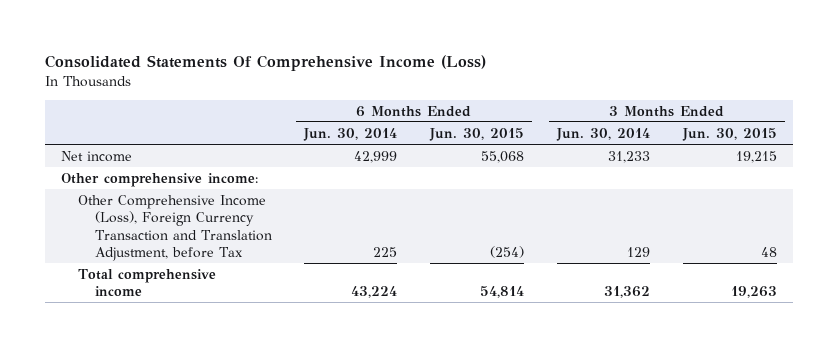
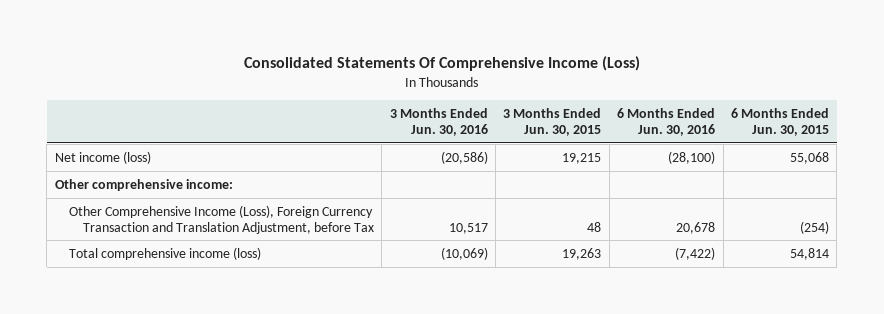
[303,127,398,141] Jun. 30, 2014 -> none
[555,127,650,141] Jun. 30, 2014 -> none
none -> [389,108,488,137] 3 Months Ended Jun. 30, 2016
none -> [617,108,716,137] 6 Months Ended Jun. 30, 2016
[61,150,133,162] Net income -> [54,150,151,164] Net income (loss)
[77,268,216,297] Total comprehensive income -> [68,246,261,260] Total comprehensive income (loss)

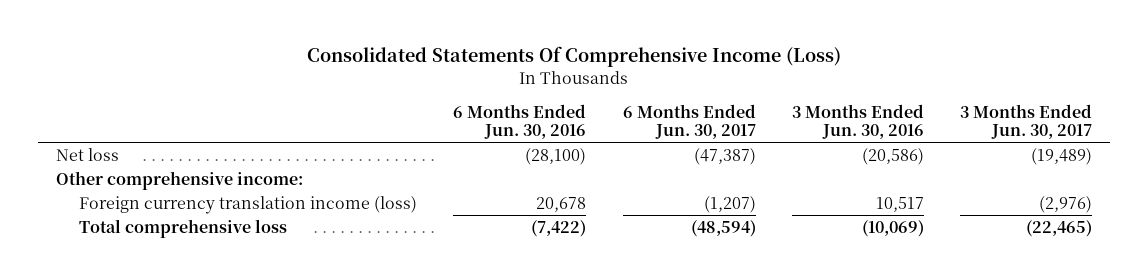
[503,108,602,137] 3 Months Ended Jun. 30, 2015 -> none
[731,108,830,137] 6 Months Ended Jun. 30, 2015 -> none
none -> [622,103,756,139] 6 Months Ended Jun. 30, 2017
none -> [959,103,1092,139] 3 Months Ended Jun. 30, 2017
[54,150,151,164] Net income (loss) -> [55,147,119,161] Net loss
[68,204,374,234] Other Comprehensive Income (Loss), Foreign Currency Transaction and Translation Adjustment, before Tax -> [79,195,418,214] Foreign currency translation income (loss)
[68,246,261,260] Total comprehensive income (loss) -> [79,218,288,238] Total comprehensive loss

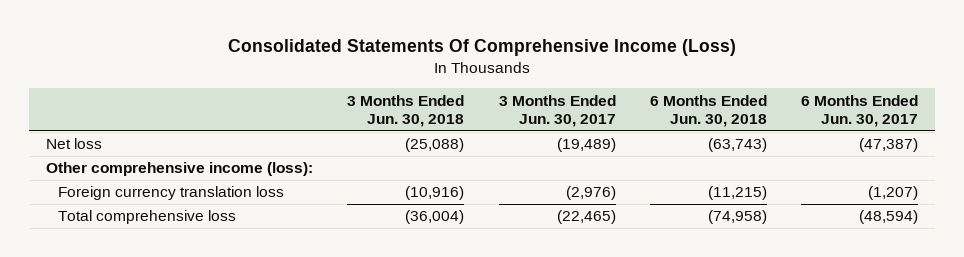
[453,103,587,139] 6 Months Ended Jun. 30, 2016 -> none
[791,103,924,139] 3 Months Ended Jun. 30, 2016 -> none
none -> [347,94,465,127] 3 Months Ended Jun. 30, 2018
none -> [649,94,767,127] 6 Months Ended Jun. 30, 2018
[55,170,303,190] Other comprehensive income: -> [45,162,313,177] Other comprehensive income (loss):
[79,195,418,214] Foreign currency translation income (loss) -> [57,186,284,201] Foreign currency translation loss

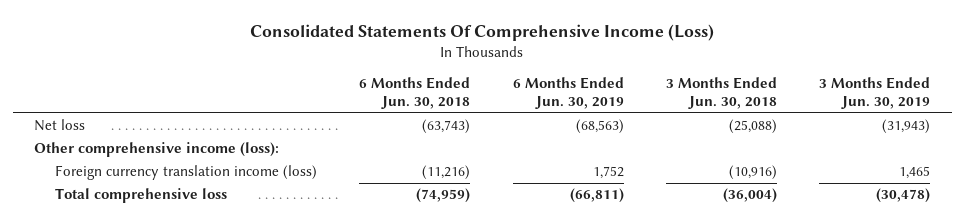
[498,94,616,127] 3 Months Ended Jun. 30, 2017 -> none
[801,94,919,127] 6 Months Ended Jun. 30, 2017 -> none
none -> [512,77,624,110] 6 Months Ended Jun. 30, 2019
none -> [819,77,931,110] 3 Months Ended Jun. 30, 2019
[57,186,284,201] Foreign currency translation loss -> [55,165,318,181] Foreign currency translation income (loss)
[707,186,767,201] (11,215) -> [422,165,471,181] (11,216)
[707,210,767,225] (74,958) -> [416,188,471,204] (74,959)

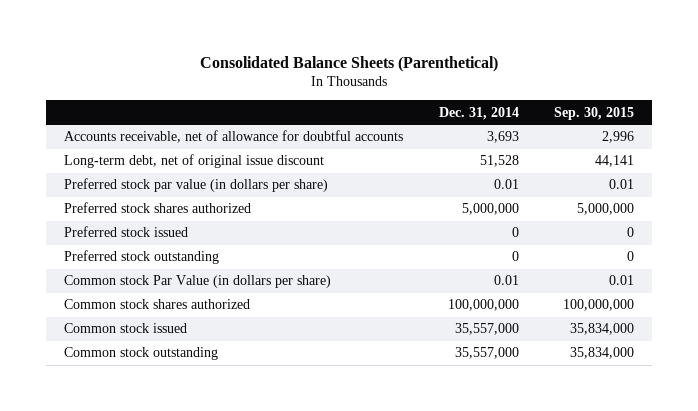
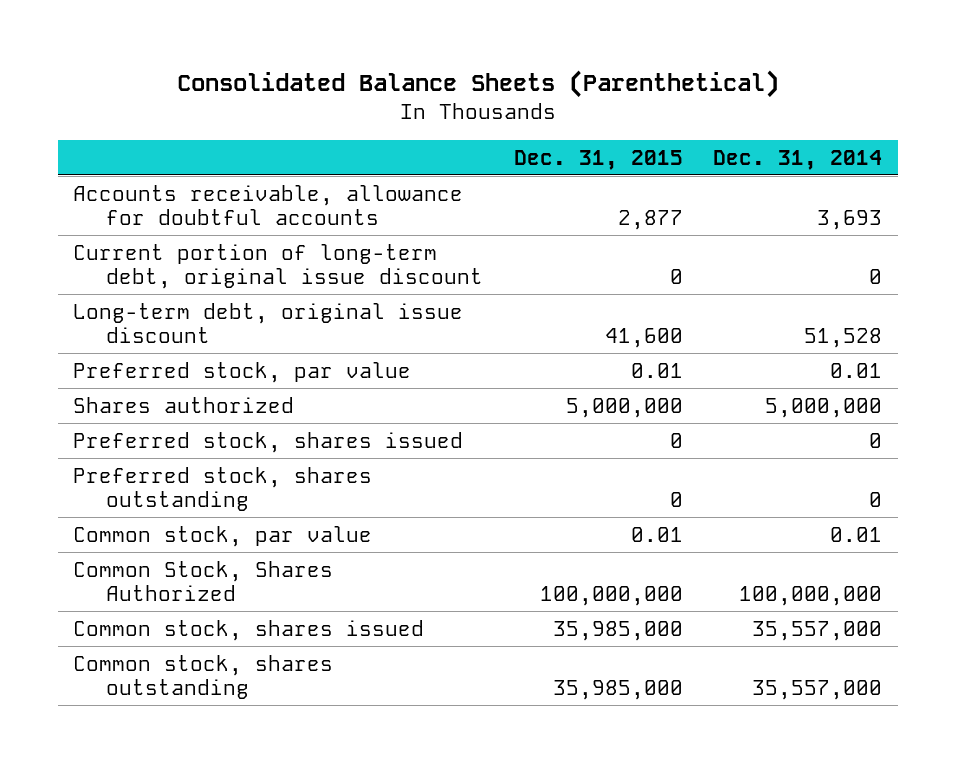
[554,106,635,120] Sep. 30, 2015 -> none
none -> [513,149,683,170] Dec. 31, 2015
[63,130,403,144] Accounts receivable, net of allowance for doubtful accounts -> [73,184,464,226] Accounts receivable, allowance for doubtful accounts
none -> [73,243,483,290] Current portion of long-term debt, original issue discount
[63,154,324,169] Long-term debt, net of original issue discount -> [73,302,464,344] Long-term debt, original issue discount
[63,178,328,193] Preferred stock par value (in dollars per share) -> [73,361,412,383] Preferred stock, par value
[63,202,251,214] Preferred stock shares authorized -> [73,396,295,413] Shares authorized
[63,226,188,238] Preferred stock issued -> [73,431,464,453] Preferred stock, shares issued
[63,250,219,265] Preferred stock outstanding -> [73,466,373,512] Preferred stock, shares outstanding
[63,275,331,289] Common stock Par Value (in dollars per share) -> [73,525,373,547] Common stock, par value
[63,299,250,310] Common stock shares authorized -> [73,560,334,602] Common Stock, Shares Authorized
[63,323,187,334] Common stock issued -> [73,619,425,641] Common stock, shares issued
[63,347,218,361] Common stock outstanding -> [73,654,334,700] Common stock, shares outstanding

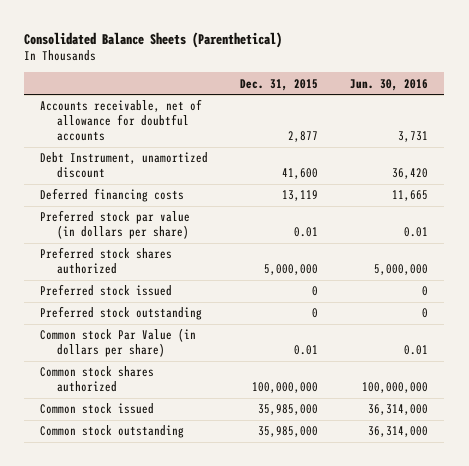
[713,149,883,170] Dec. 31, 2014 -> none
none -> [350,78,429,91] Jun. 30, 2016
[73,243,483,290] Current portion of long-term debt, original issue discount -> none
[73,184,464,226] Accounts receivable, allowance for doubtful accounts -> [40,99,203,142] Accounts receivable, net of allowance for doubtful accounts
[73,302,464,344] Long-term debt, original issue discount -> [40,152,209,179] Debt Instrument, unamortized discount
none -> [40,188,185,203] Deferred financing costs
[73,361,412,383] Preferred stock, par value -> [40,210,191,240] Preferred stock par value (in dollars per share)
[73,396,295,413] Shares authorized -> [40,247,173,275] Preferred stock shares authorized
[73,431,464,453] Preferred stock, shares issued -> [40,284,173,297] Preferred stock issued
[73,466,373,512] Preferred stock, shares outstanding -> [40,306,203,321] Preferred stock outstanding
[73,525,373,547] Common stock, par value -> [40,328,197,358] Common stock Par Value (in dollars per share)
[73,560,334,602] Common Stock, Shares Authorized -> [40,366,155,393] Common stock shares authorized
[73,619,425,641] Common stock, shares issued -> [40,403,155,415] Common stock issued
[73,654,334,700] Common stock, shares outstanding -> [40,425,185,439] Common stock outstanding

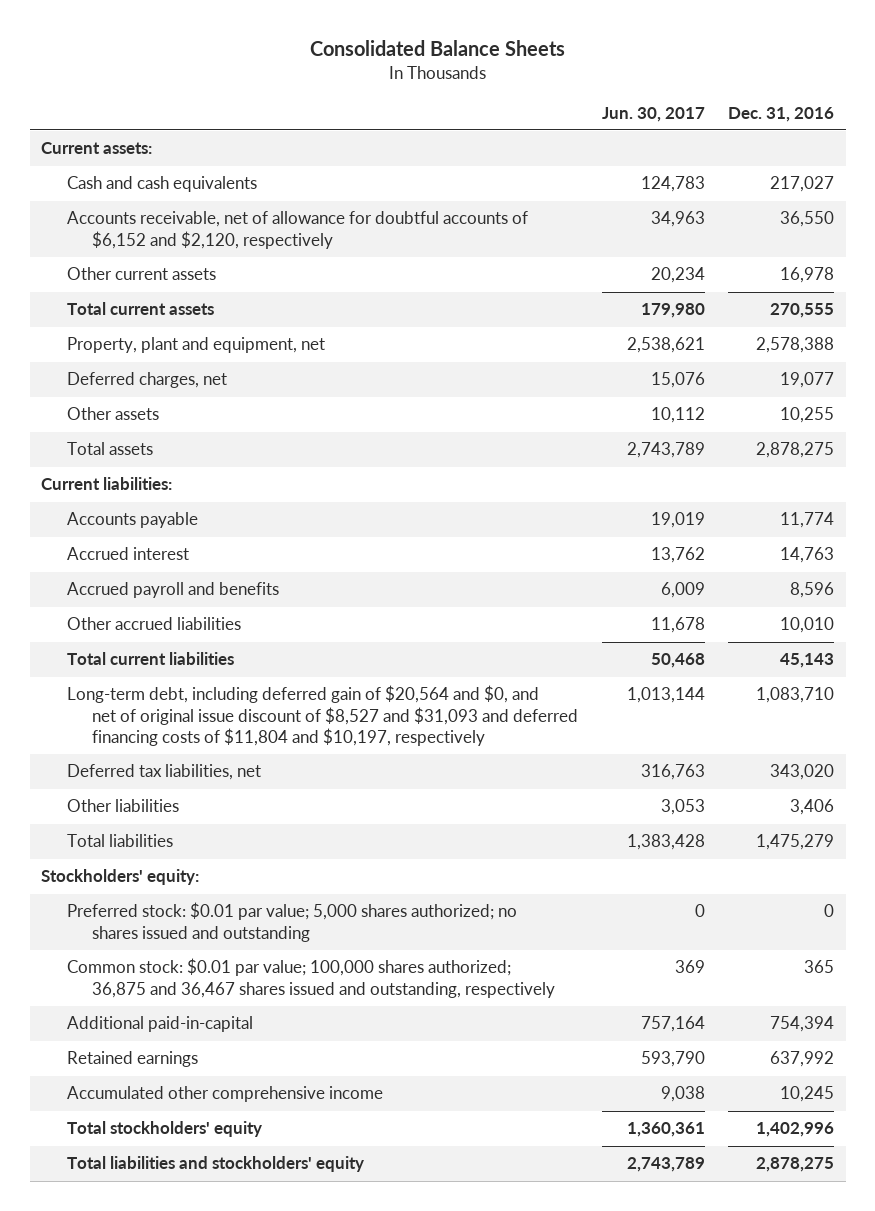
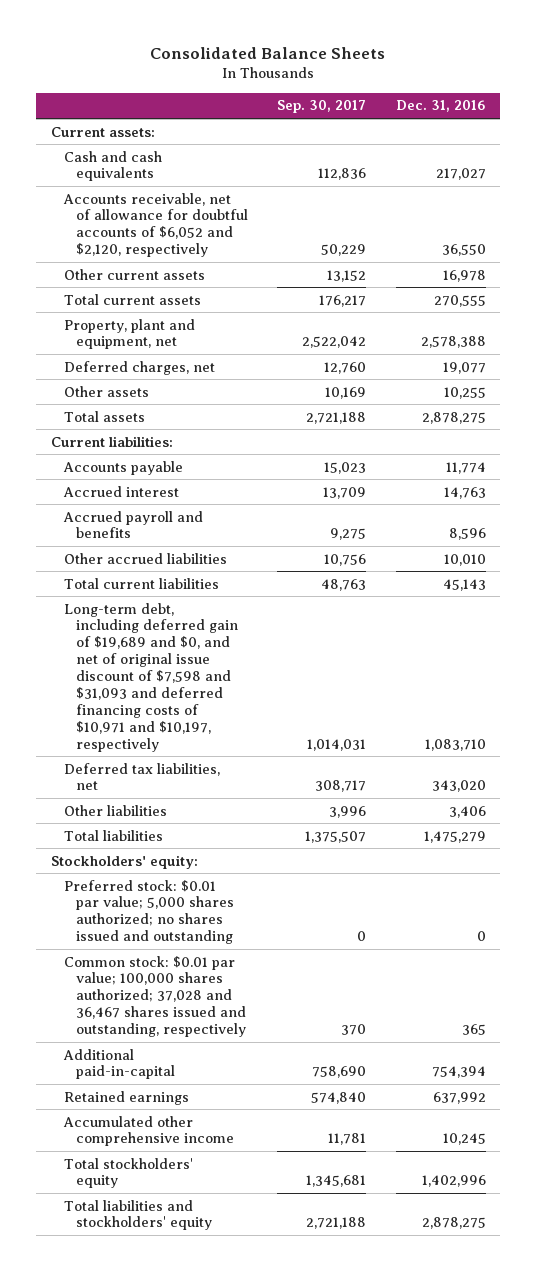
[601,106,705,122] Jun. 30, 2017 -> none
none -> [277,100,367,114] Sep. 30, 2017
[66,211,528,249] Accounts receivable, net of allowance for doubtful accounts of $6,152 and $2,120, respectively -> [62,192,249,258] Accounts receivable, net of allowance for doubtful accounts of $6,052 and $2,120, respectively
[66,685,579,746] Long-term debt, including deferred gain of $20,564 and $0, and net of original issue discount of $8,527 and $31,093 and deferred financing costs of $11,804 and $10,197, respectively -> [63,602,239,752] Long-term debt, including deferred gain of $19,689 and $0, and net of original issue discount of $7,598 and $31,093 and deferred financing costs of $10,971 and $10,197, respectively
[66,958,556,998] Common stock: $0.01 par value; 100,000 shares authorized; 36,875 and 36,467 shares issued and outstanding, respectively -> [63,955,247,1038] Common stock: $0.01 par value; 100,000 shares authorized; 37,028 and 36,467 shares issued and outstanding, respectively

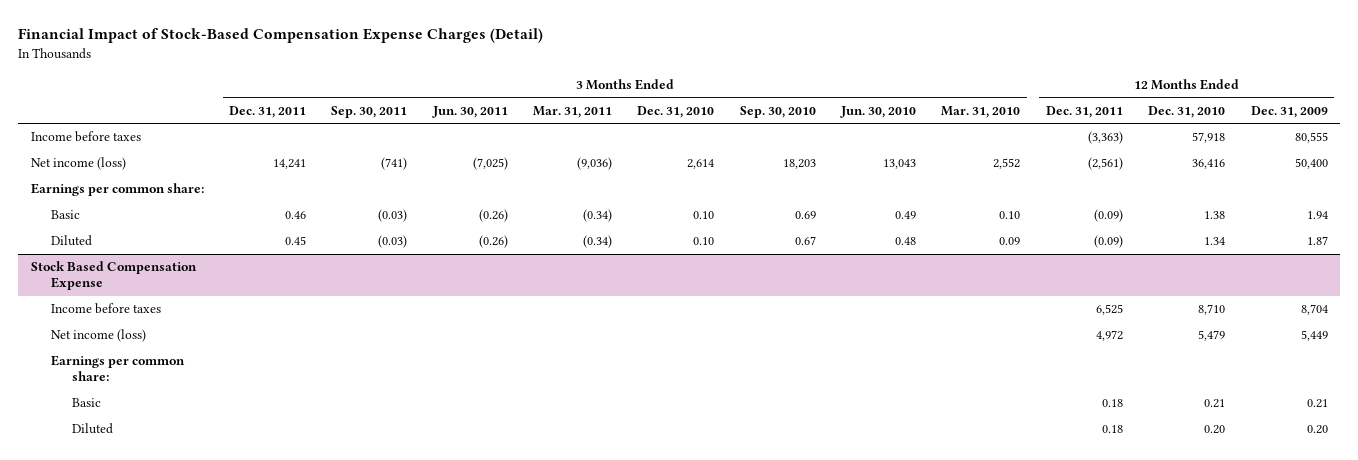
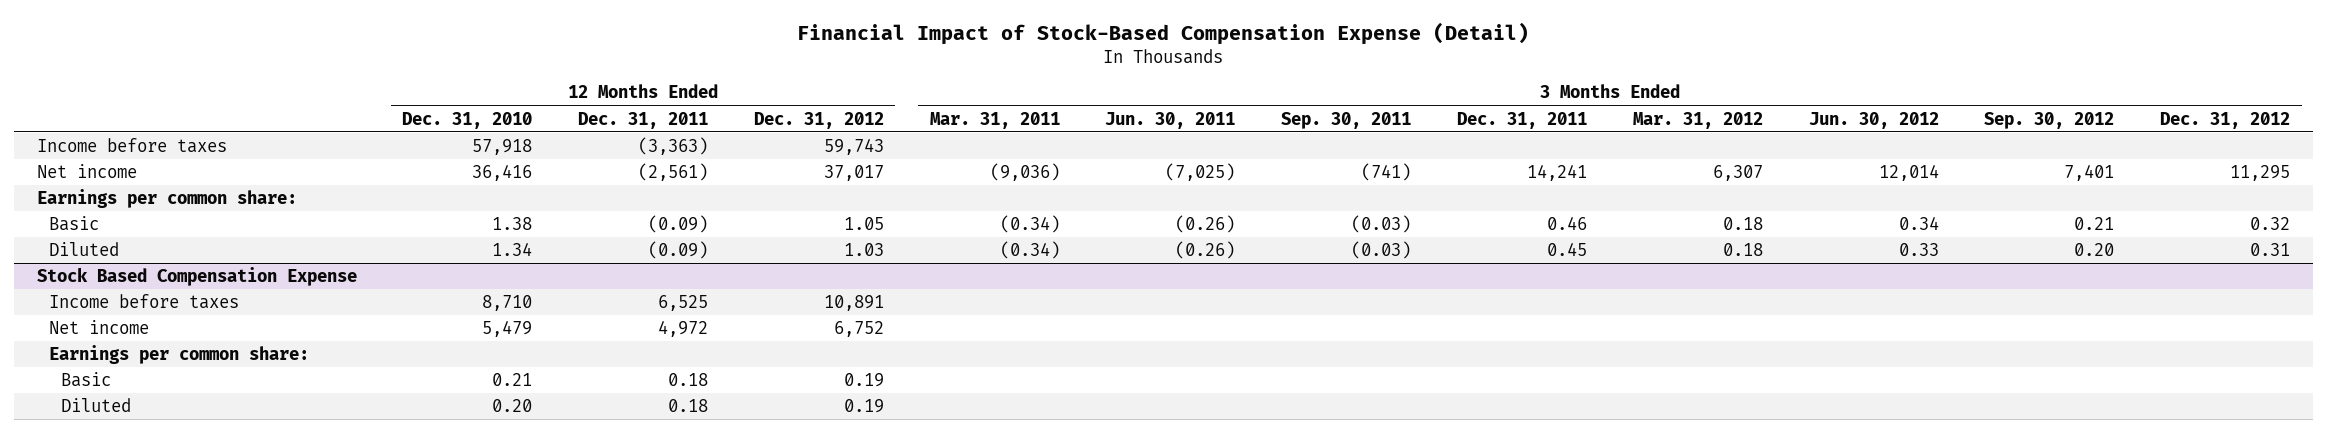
[17,28,543,44] Financial Impact of Stock-Based Compensation Expense Charges (Detail) -> [797,21,1530,45] Financial Impact of Stock-Based Compensation Expense (Detail)
[637,105,715,118] Dec. 31, 2010 -> none
[739,105,816,118] Sep. 30, 2010 -> none
[840,105,917,118] Jun. 30, 2010 -> none
[941,105,1021,118] Mar. 31, 2010 -> none
[1250,105,1328,118] Dec. 31, 2009 -> none
none -> [753,111,884,129] Dec. 31, 2012
none -> [1632,111,1763,129] Mar. 31, 2012
none -> [1808,111,1939,129] Jun. 30, 2012
none -> [1984,111,2115,129] Sep. 30, 2012
none -> [2160,111,2291,129] Dec. 31, 2012
[30,157,126,171] Net income (loss) -> [36,163,137,178] Net income
[51,329,147,343] Net income (loss) -> [48,319,149,334] Net income

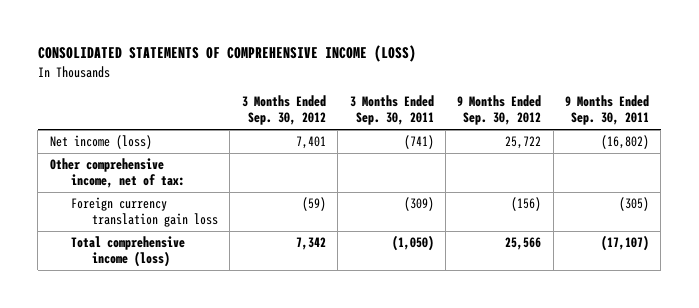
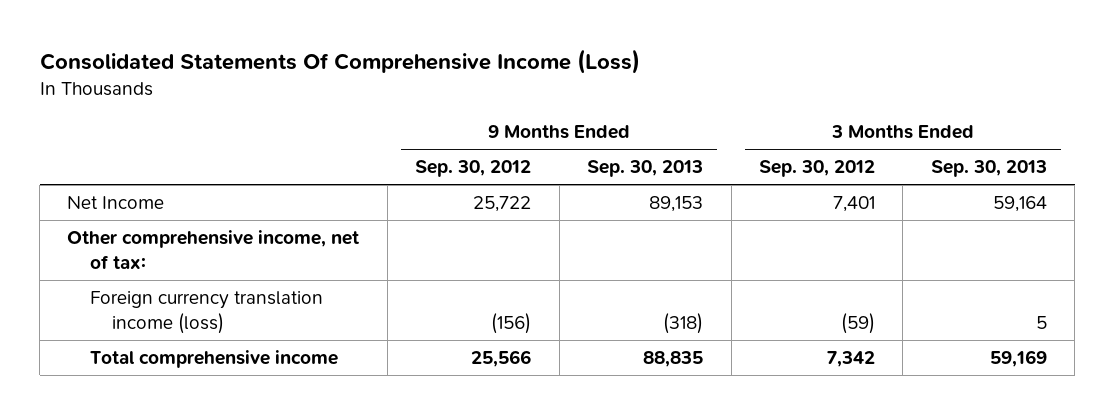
[37,45,416,63] CONSOLIDATED STATEMENTS OF COMPREHENSIVE INCOME (LOSS) -> [39,49,640,75] Consolidated Statements Of Comprehensive Income (Loss)
[349,95,434,126] 3 Months Ended Sep. 30, 2011 -> none
[565,95,650,126] 9 Months Ended Sep. 30, 2011 -> none
none -> [587,160,704,178] Sep. 30, 2013
none -> [930,160,1047,178] Sep. 30, 2013
[49,135,152,150] Net income (loss) -> [67,196,165,210] Net Income
[70,197,219,228] Foreign currency translation gain loss -> [89,291,323,334] Foreign currency translation income (loss)
[70,236,185,268] Total comprehensive income (loss) -> [89,350,338,369] Total comprehensive income

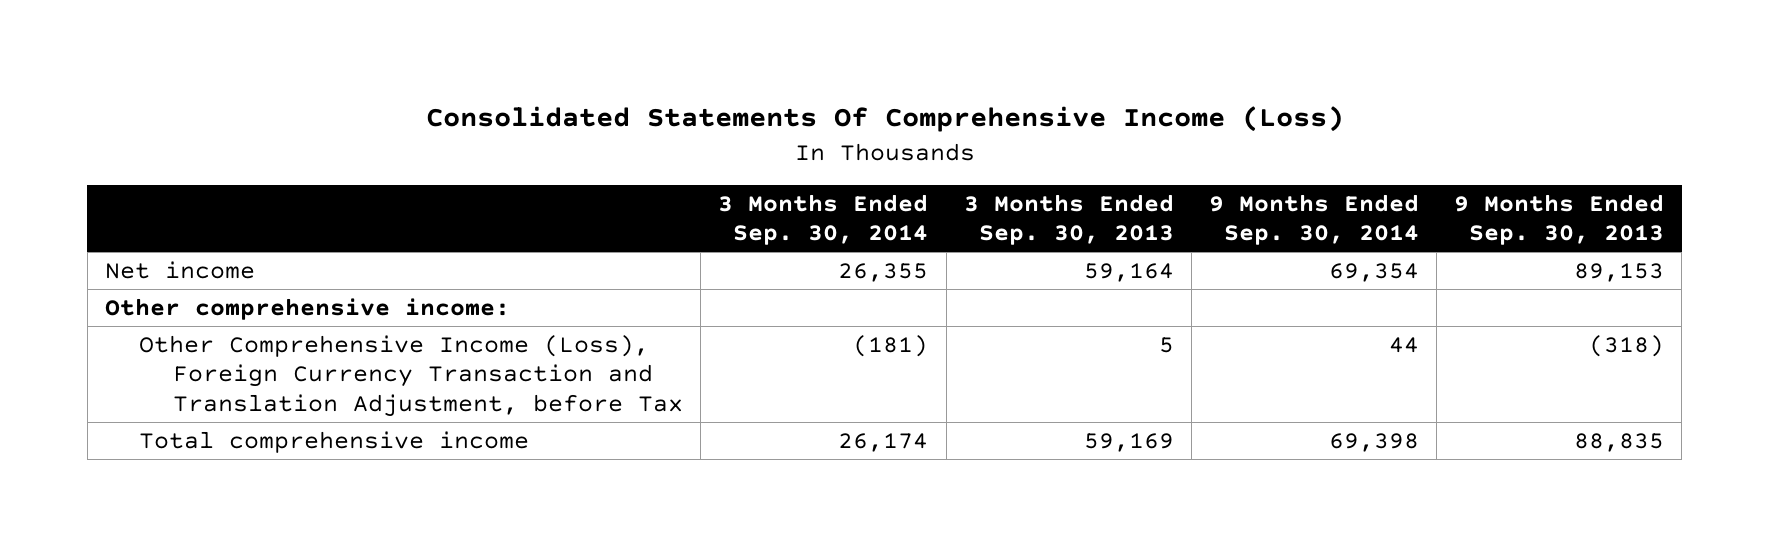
[415,160,532,178] Sep. 30, 2012 -> none
[758,160,875,178] Sep. 30, 2012 -> none
none -> [718,193,929,246] 3 Months Ended Sep. 30, 2014
none -> [1208,193,1419,246] 9 Months Ended Sep. 30, 2014
[67,196,165,210] Net Income -> [105,260,256,279] Net income
[67,230,360,269] Other comprehensive income, net of tax: -> [105,297,511,320] Other comprehensive income:
[89,291,323,334] Foreign currency translation income (loss) -> [139,334,684,417] Other Comprehensive Income (Loss), Foreign Currency Transaction and Translation Adjustment, before Tax

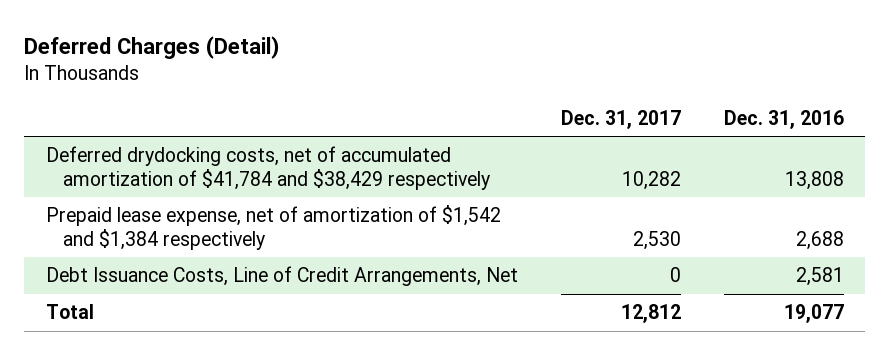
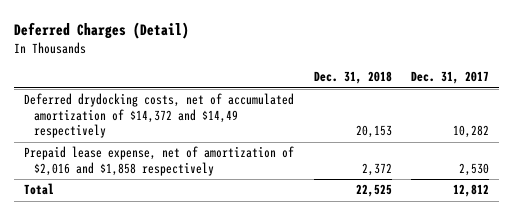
[723,109,844,129] Dec. 31, 2016 -> none
none -> [313,71,392,85] Dec. 31, 2018
[45,266,518,287] Debt Issuance Costs, Line of Credit Arrangements, Net -> none
[45,146,490,190] Deferred drydocking costs, net of accumulated amortization of $41,784 and $38,429 respectively -> [24,93,295,139] Deferred drydocking costs, net of accumulated amortization of $14,372 and $14,49 respectively
[45,205,501,250] Prepaid lease expense, net of amortization of $1,542 and $1,384 respectively -> [24,146,295,176] Prepaid lease expense, net of amortization of $2,016 and $1,858 respectively

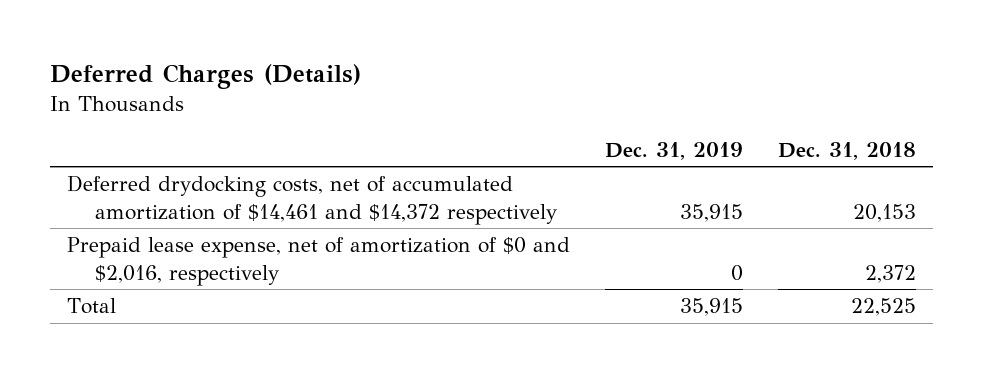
[14,21,190,39] Deferred Charges (Detail) -> [49,64,361,90] Deferred Charges (Details)
[411,71,490,85] Dec. 31, 2017 -> none
none -> [604,141,743,160] Dec. 31, 2019
[24,93,295,139] Deferred drydocking costs, net of accumulated amortization of $14,372 and $14,49 respectively -> [66,175,557,225] Deferred drydocking costs, net of accumulated amortization of $14,461 and $14,372 respectively
[24,146,295,176] Prepaid lease expense, net of amortization of $2,016 and $1,858 respectively -> [66,237,570,286] Prepaid lease expense, net of amortization of $0 and $2,016, respectively

